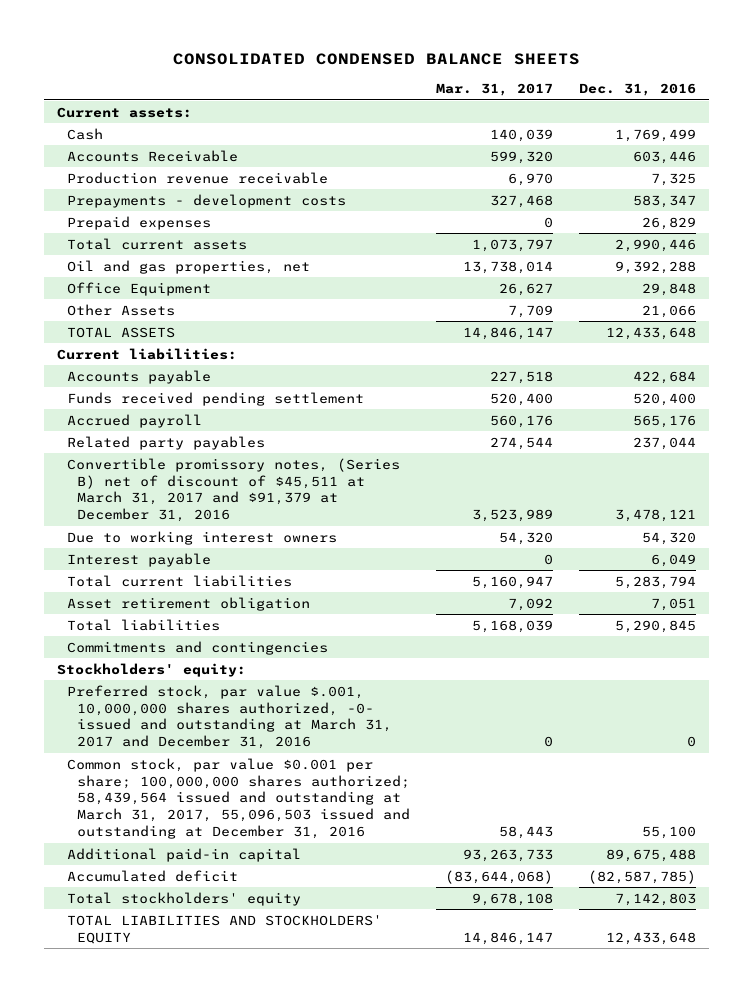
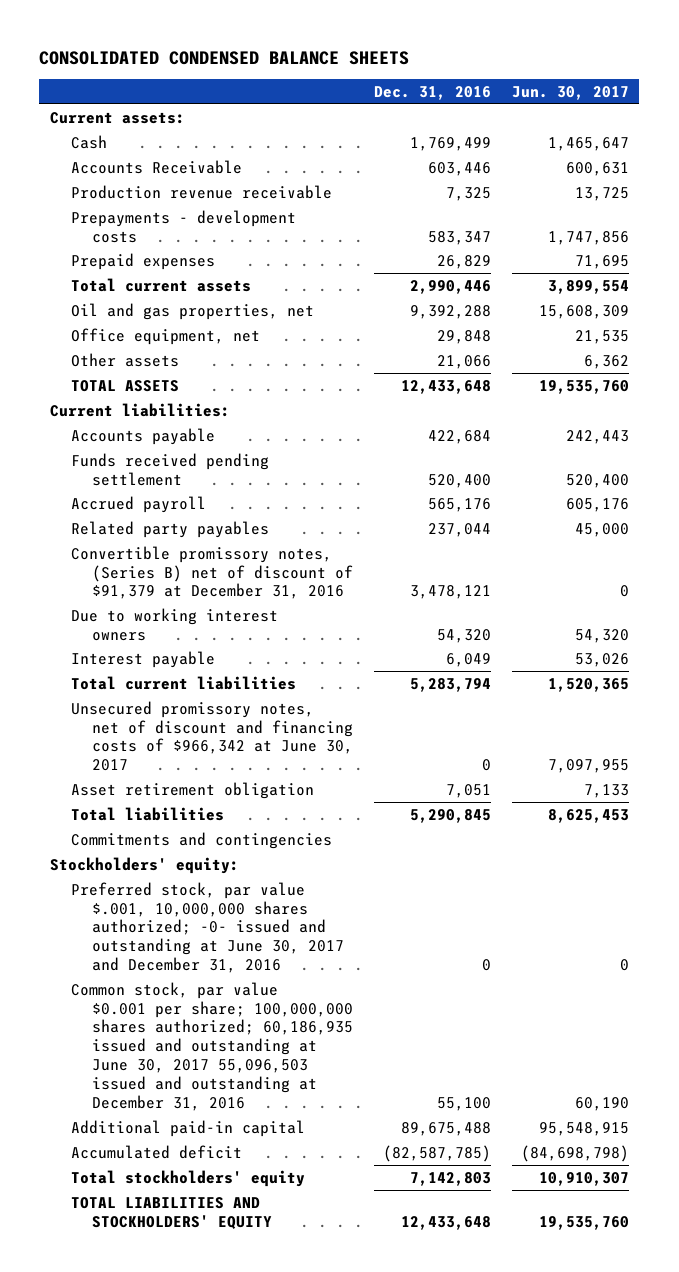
[436,83,554,97] Mar. 31, 2017 -> none
none -> [511,85,629,100] Jun. 30, 2017
[67,281,212,296] Office Equipment -> [70,327,260,345] Office equipment, net
[67,303,176,316] Other Assets -> [70,352,179,367] Other assets
[67,457,401,523] Convertible promissory notes, (Series B) net of discount of $45,511 at March 31, 2017 and $91,379 at December 31, 2016 -> [70,545,353,600] Convertible promissory notes, (Series B) net of discount of $91,379 at December 31, 2016
none -> [70,700,353,772] Unsecured promissory notes, net of discount and financing costs of $966,342 at June 30, 2017
[67,684,392,750] Preferred stock, par value $.001, 10,000,000 shares authorized, -0- issued and outstanding at March 31, 2017 and December 31, 2016 -> [70,881,344,974] Preferred stock, par value $.001, 10,000,000 shares authorized; -0- issued and outstanding at June 30, 2017 and December 31, 2016
[67,757,410,840] Common stock, par value $0.001 per share; 100,000,000 shares authorized; 58,439,564 issued and outstanding at March 31, 2017, 55,096,503 issued and outstanding at December 31, 2016 -> [70,981,353,1111] Common stock, par value $0.001 per share; 100,000,000 shares authorized; 60,186,935 issued and outstanding at June 30, 2017 55,096,503 issued and outstanding at December 31, 2016

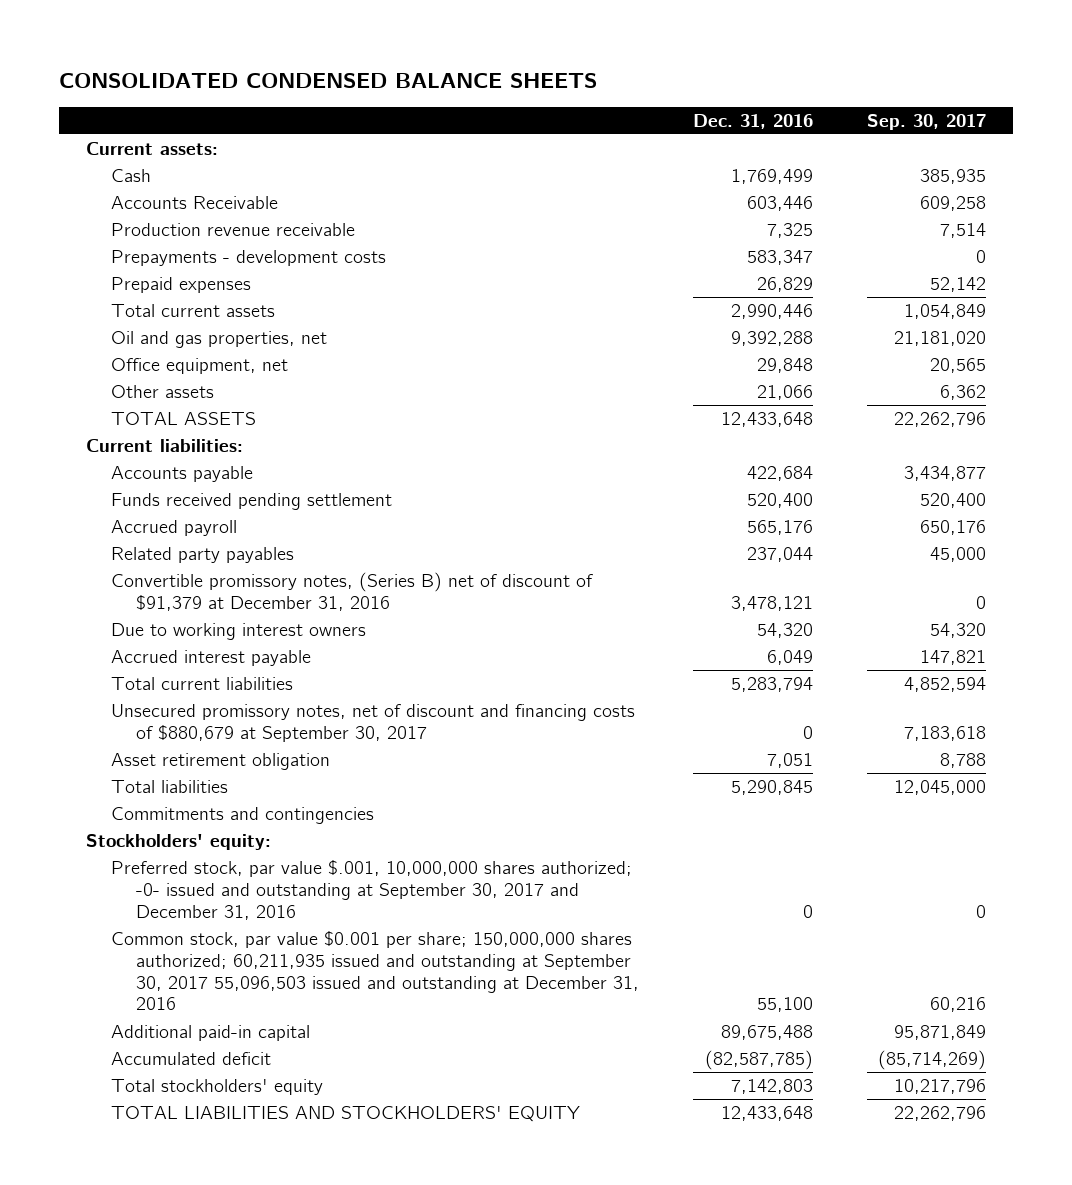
[511,85,629,100] Jun. 30, 2017 -> none
none -> [867,113,987,130] Sep. 30, 2017
[70,650,215,668] Interest payable -> [111,649,312,666] Accrued interest payable
[70,700,353,772] Unsecured promissory notes, net of discount and financing costs of $966,342 at June 30, 2017 -> [111,703,636,742] Unsecured promissory notes, net of discount and financing costs of $880,679 at September 30, 2017
[70,881,344,974] Preferred stock, par value $.001, 10,000,000 shares authorized; -0- issued and outstanding at June 30, 2017 and December 31, 2016 -> [111,859,633,920] Preferred stock, par value $.001, 10,000,000 shares authorized; -0- issued and outstanding at September 30, 2017 and December 31, 2016
[70,981,353,1111] Common stock, par value $0.001 per share; 100,000,000 shares authorized; 60,186,935 issued and outstanding at June 30, 2017 55,096,503 issued and outstanding at December 31, 2016 -> [111,930,640,1011] Common stock, par value $0.001 per share; 150,000,000 shares authorized; 60,211,935 issued and outstanding at September 30, 2017 55,096,503 issued and outstanding at December 31, 2016

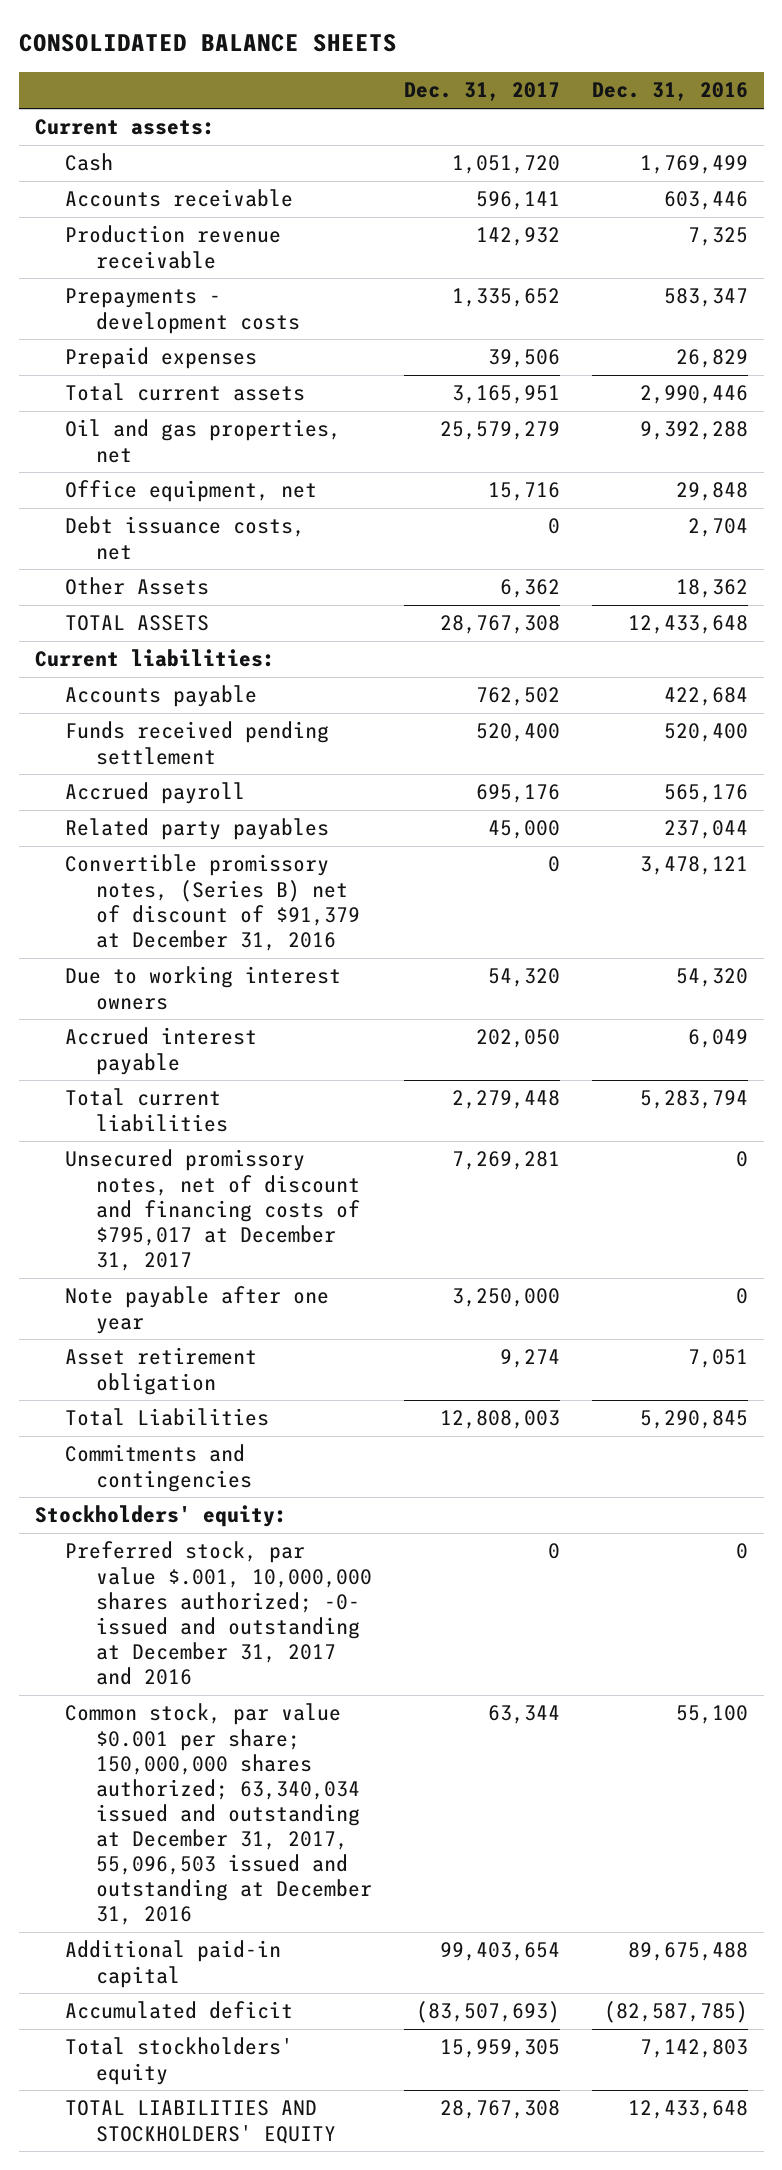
[59,73,598,89] CONSOLIDATED CONDENSED BALANCE SHEETS -> [18,34,397,53] CONSOLIDATED BALANCE SHEETS
[867,113,987,130] Sep. 30, 2017 -> none
none -> [403,82,560,102] Dec. 31, 2017
[111,195,279,209] Accounts Receivable -> [65,189,294,208] Accounts receivable
none -> [65,516,306,560] Debt issuance costs, net
[111,384,215,398] Other assets -> [65,577,210,596] Other Assets
[757,384,814,400] 21,066 -> [675,579,748,599] 18,362
[111,703,636,742] Unsecured promissory notes, net of discount and financing costs of $880,679 at September 30, 2017 -> [65,1149,360,1271] Unsecured promissory notes, net of discount and financing costs of $795,017 at December 31, 2017
none -> [65,1286,330,1334] Note payable after one year
[111,779,229,793] Total liabilities -> [65,1408,270,1427] Total Liabilities
[111,859,633,920] Preferred stock, par value $.001, 10,000,000 shares authorized; -0- issued and outstanding at September 30, 2017 and December 31, 2016 -> [65,1541,372,1685] Preferred stock, par value $.001, 10,000,000 shares authorized; -0- issued and outstanding at December 31, 2017 and 2016
[111,930,640,1011] Common stock, par value $0.001 per share; 150,000,000 shares authorized; 60,211,935 issued and outstanding at September 30, 2017 55,096,503 issued and outstanding at December 31, 2016 -> [65,1703,372,1926] Common stock, par value $0.001 per share; 150,000,000 shares authorized; 63,340,034 issued and outstanding at December 31, 2017, 55,096,503 issued and outstanding at December 31, 2016

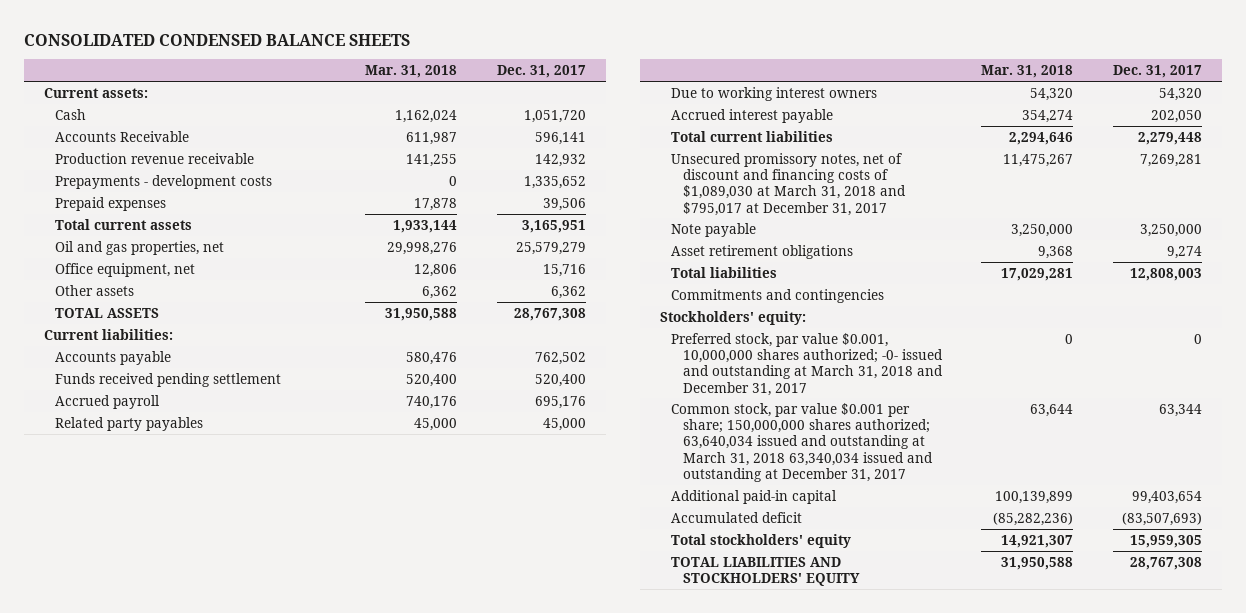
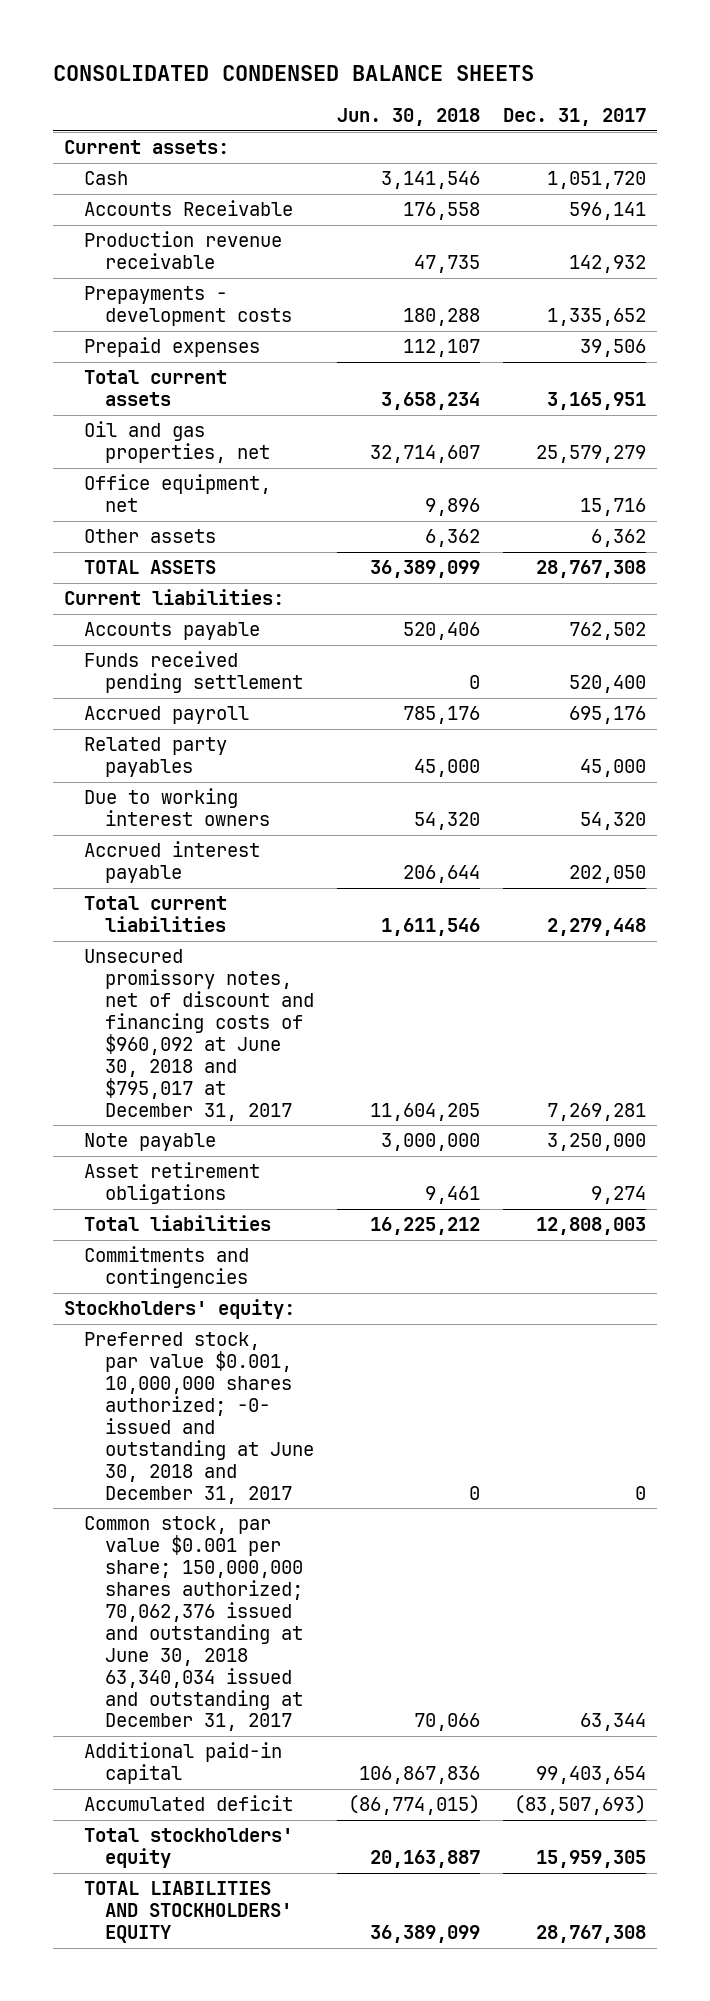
[365,65,458,79] Mar. 31, 2018 -> none
none -> [336,108,480,127] Jun. 30, 2018
[671,152,906,216] Unsecured promissory notes, net of discount and financing costs of $1,089,030 at March 31, 2018 and $795,017 at December 31, 2017 -> [84,949,314,1121] Unsecured promissory notes, net of discount and financing costs of $960,092 at June 30, 2018 and $795,017 at December 31, 2017
[671,332,943,396] Preferred stock, par value $0.001, 10,000,000 shares authorized; -0- issued and outstanding at March 31, 2018 and December 31, 2017 -> [84,1332,314,1504] Preferred stock, par value $0.001, 10,000,000 shares authorized; -0- issued and outstanding at June 30, 2018 and December 31, 2017
[671,402,933,482] Common stock, par value $0.001 per share; 150,000,000 shares authorized; 63,640,034 issued and outstanding at March 31, 2018 63,340,034 issued and outstanding at December 31, 2017 -> [84,1516,303,1732] Common stock, par value $0.001 per share; 150,000,000 shares authorized; 70,062,376 issued and outstanding at June 30, 2018 63,340,034 issued and outstanding at December 31, 2017

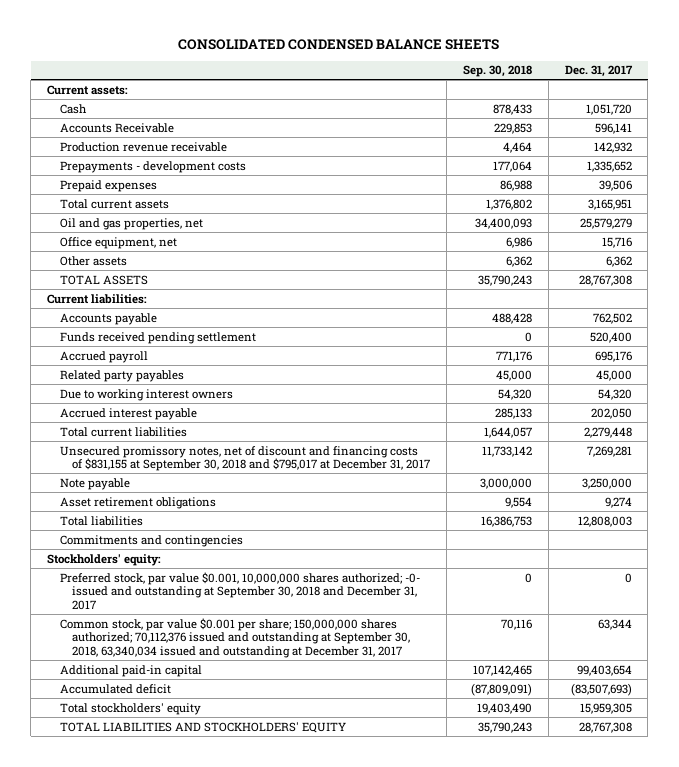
[336,108,480,127] Jun. 30, 2018 -> none
none -> [462,65,532,78] Sep. 30, 2018
[84,949,314,1121] Unsecured promissory notes, net of discount and financing costs of $960,092 at June 30, 2018 and $795,017 at December 31, 2017 -> [59,445,431,472] Unsecured promissory notes, net of discount and financing costs of $831,155 at September 30, 2018 and $795,017 at December 31, 2017
[84,1332,314,1504] Preferred stock, par value $0.001, 10,000,000 shares authorized; -0- issued and outstanding at June 30, 2018 and December 31, 2017 -> [59,571,420,611] Preferred stock, par value $0.001, 10,000,000 shares authorized; -0- issued and outstanding at September 30, 2018 and December 31, 2017
[84,1516,303,1732] Common stock, par value $0.001 per share; 150,000,000 shares authorized; 70,062,376 issued and outstanding at June 30, 2018 63,340,034 issued and outstanding at December 31, 2017 -> [59,617,411,659] Common stock, par value $0.001 per share; 150,000,000 shares authorized; 70,112,376 issued and outstanding at September 30, 2018, 63,340,034 issued and outstanding at December 31, 2017

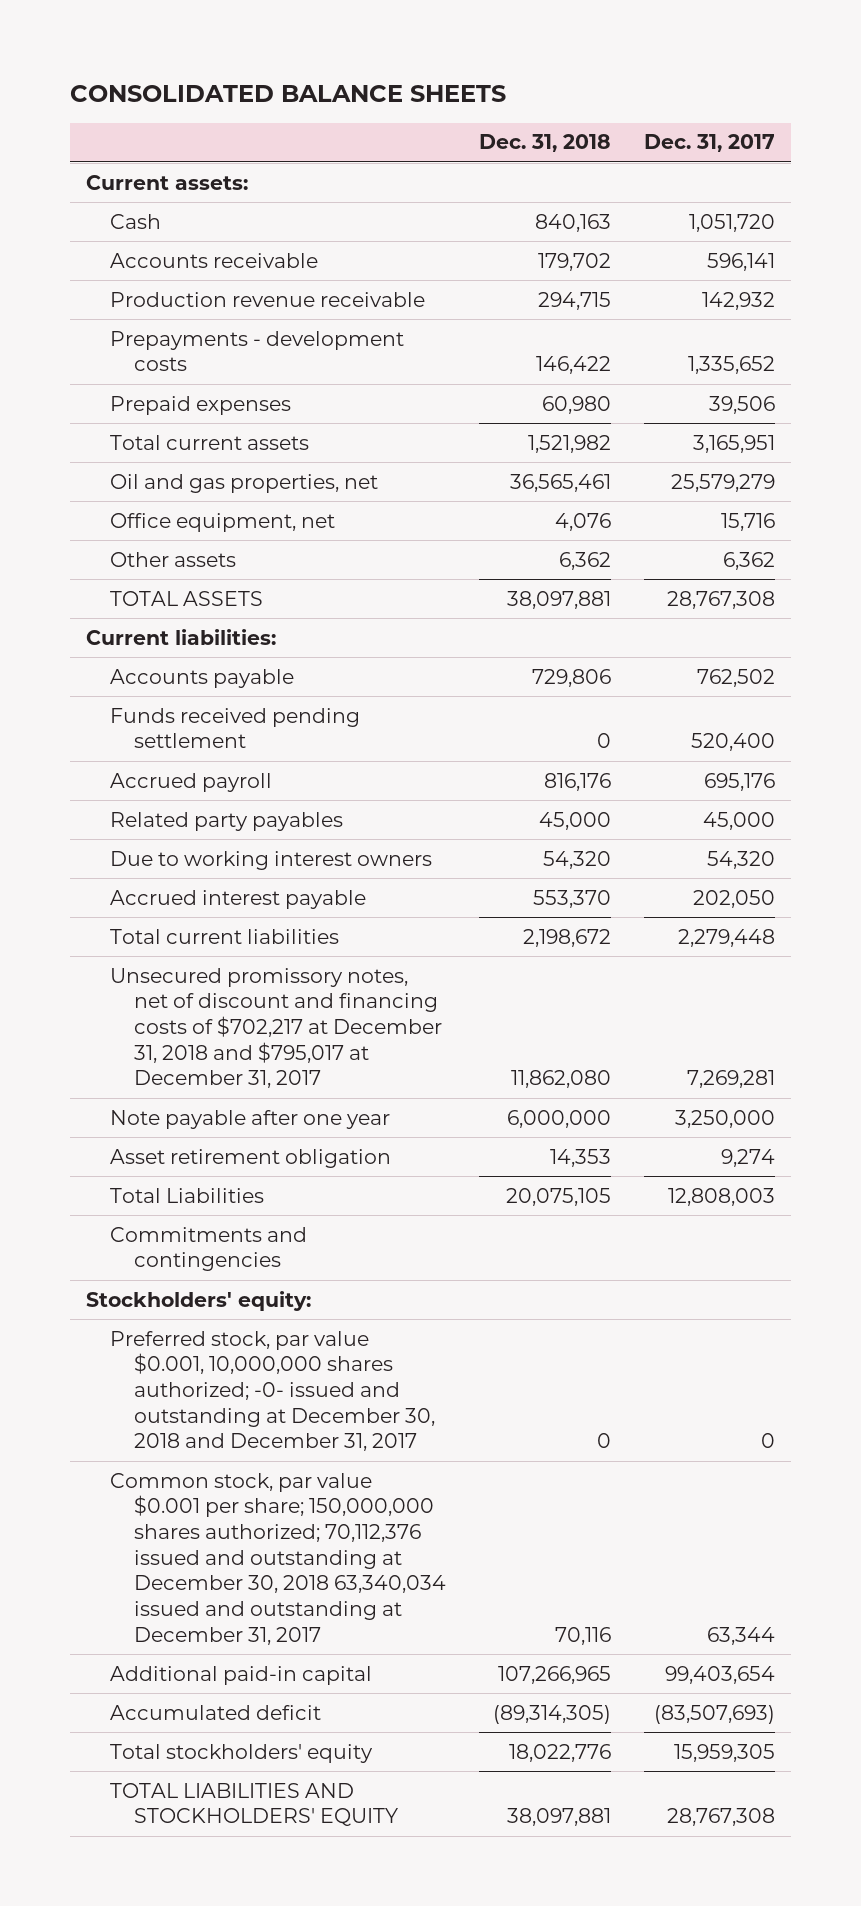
[178,38,500,50] CONSOLIDATED CONDENSED BALANCE SHEETS -> [69,84,506,102] CONSOLIDATED BALANCE SHEETS
[462,65,532,78] Sep. 30, 2018 -> none
none -> [478,134,611,153] Dec. 31, 2018
[59,122,174,133] Accounts Receivable -> [109,252,318,268] Accounts receivable
[59,445,431,472] Unsecured promissory notes, net of discount and financing costs of $831,155 at September 30, 2018 and $795,017 at December 31, 2017 -> [109,967,442,1089] Unsecured promissory notes, net of discount and financing costs of $702,217 at December 31, 2018 and $795,017 at December 31, 2017
[59,477,130,490] Note payable -> [109,1109,390,1129] Note payable after one year
[59,496,216,509] Asset retirement obligations -> [109,1148,391,1168] Asset retirement obligation
[59,515,143,526] Total liabilities -> [109,1187,264,1203] Total Liabilities
[59,571,420,611] Preferred stock, par value $0.001, 10,000,000 shares authorized; -0- issued and outstanding at September 30, 2018 and December 31, 2017 -> [109,1330,435,1452] Preferred stock, par value $0.001, 10,000,000 shares authorized; -0- issued and outstanding at December 30, 2018 and December 31, 2017
[59,617,411,659] Common stock, par value $0.001 per share; 150,000,000 shares authorized; 70,112,376 issued and outstanding at September 30, 2018, 63,340,034 issued and outstanding at December 31, 2017 -> [109,1472,446,1645] Common stock, par value $0.001 per share; 150,000,000 shares authorized; 70,112,376 issued and outstanding at December 30, 2018 63,340,034 issued and outstanding at December 31, 2017

